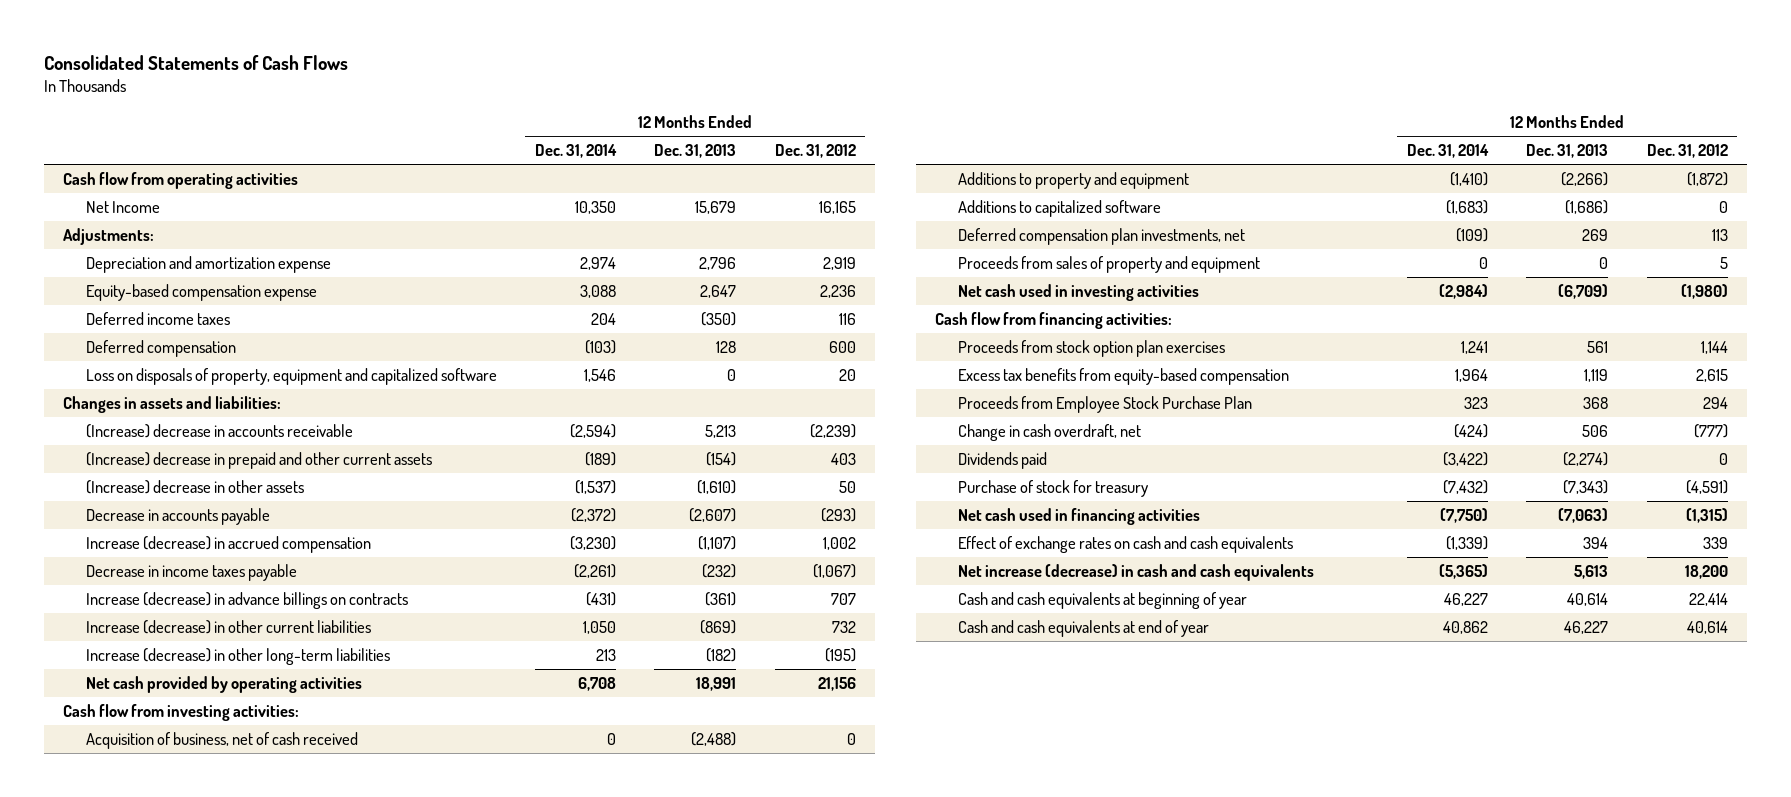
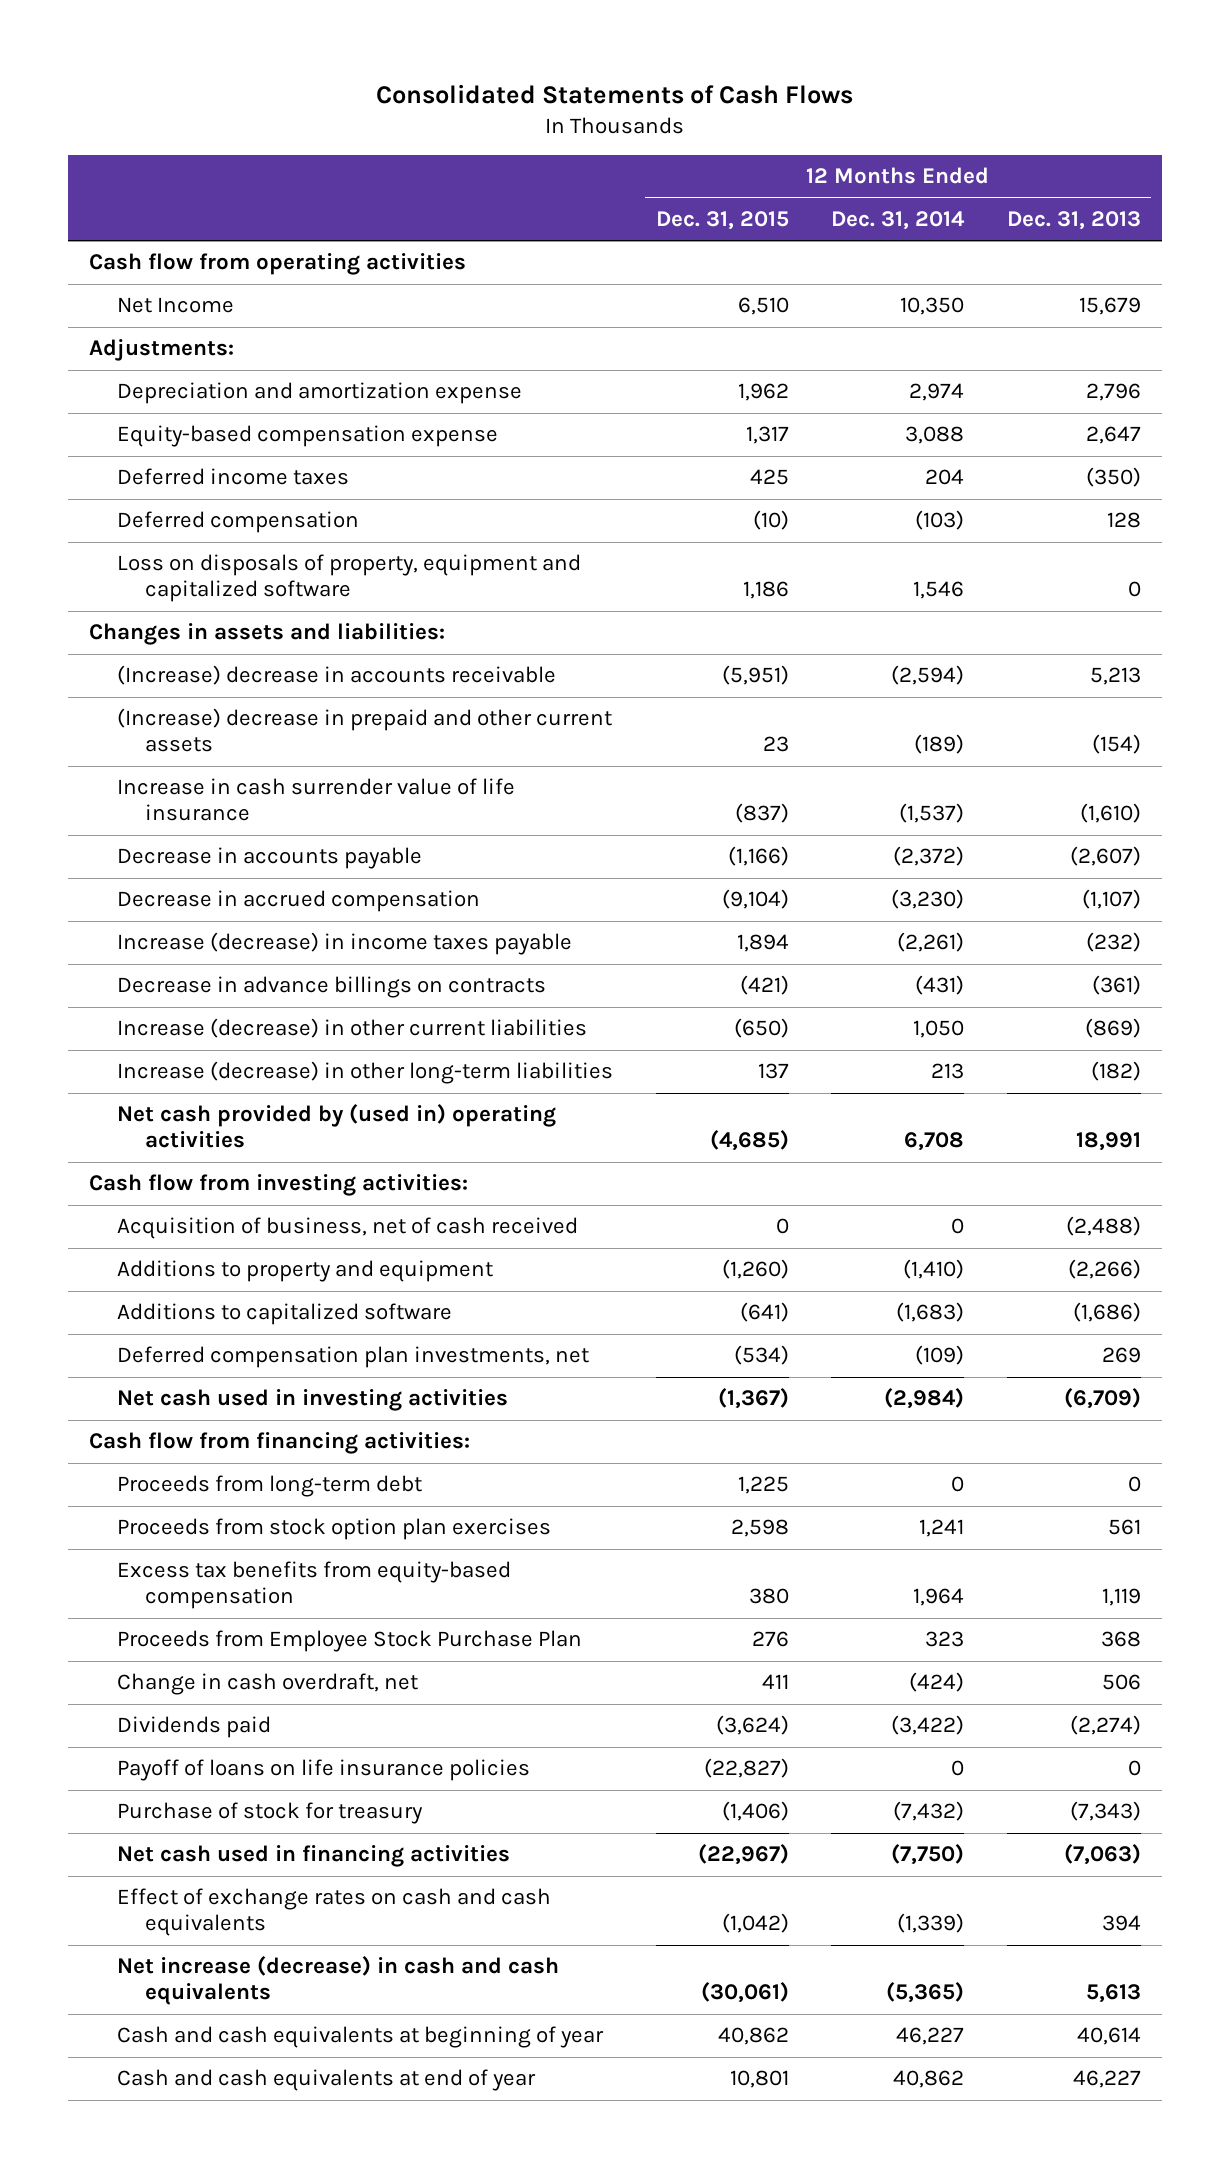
[774,144,856,159] Dec. 31, 2012 -> none
none -> [655,210,789,230] Dec. 31, 2015
[85,479,304,494] (Increase) decrease in other assets -> [117,778,516,822] Increase in cash surrender value of life insurance
[85,535,371,553] Increase (decrease) in accrued compensation -> [117,890,481,913] Decrease in accrued compensation
[85,563,297,581] Decrease in income taxes payable -> [117,932,573,956] Increase (decrease) in income taxes payable
[85,591,408,609] Increase (decrease) in advance billings on contracts -> [117,976,547,999] Decrease in advance billings on contracts
[85,675,362,693] Net cash provided by operating activities -> [117,1104,557,1149] Net cash provided by (used in) operating activities
[957,255,1260,273] Proceeds from sales of property and equipment -> none
none -> [117,1475,423,1498] Proceeds from long-term debt
none -> [117,1759,531,1782] Payoff of loans on life insurance policies

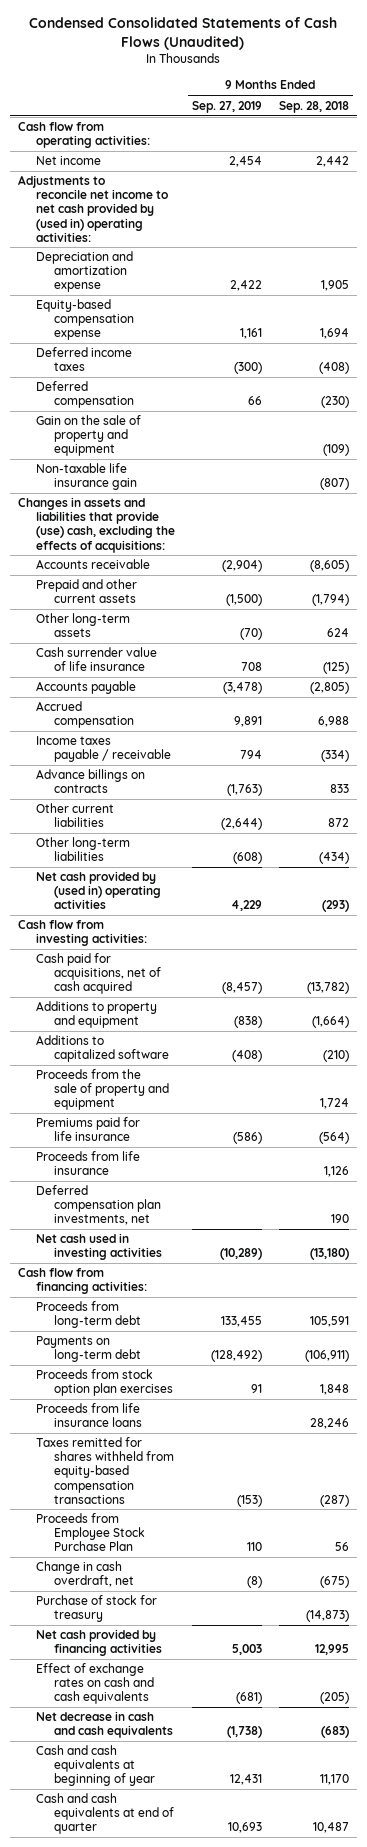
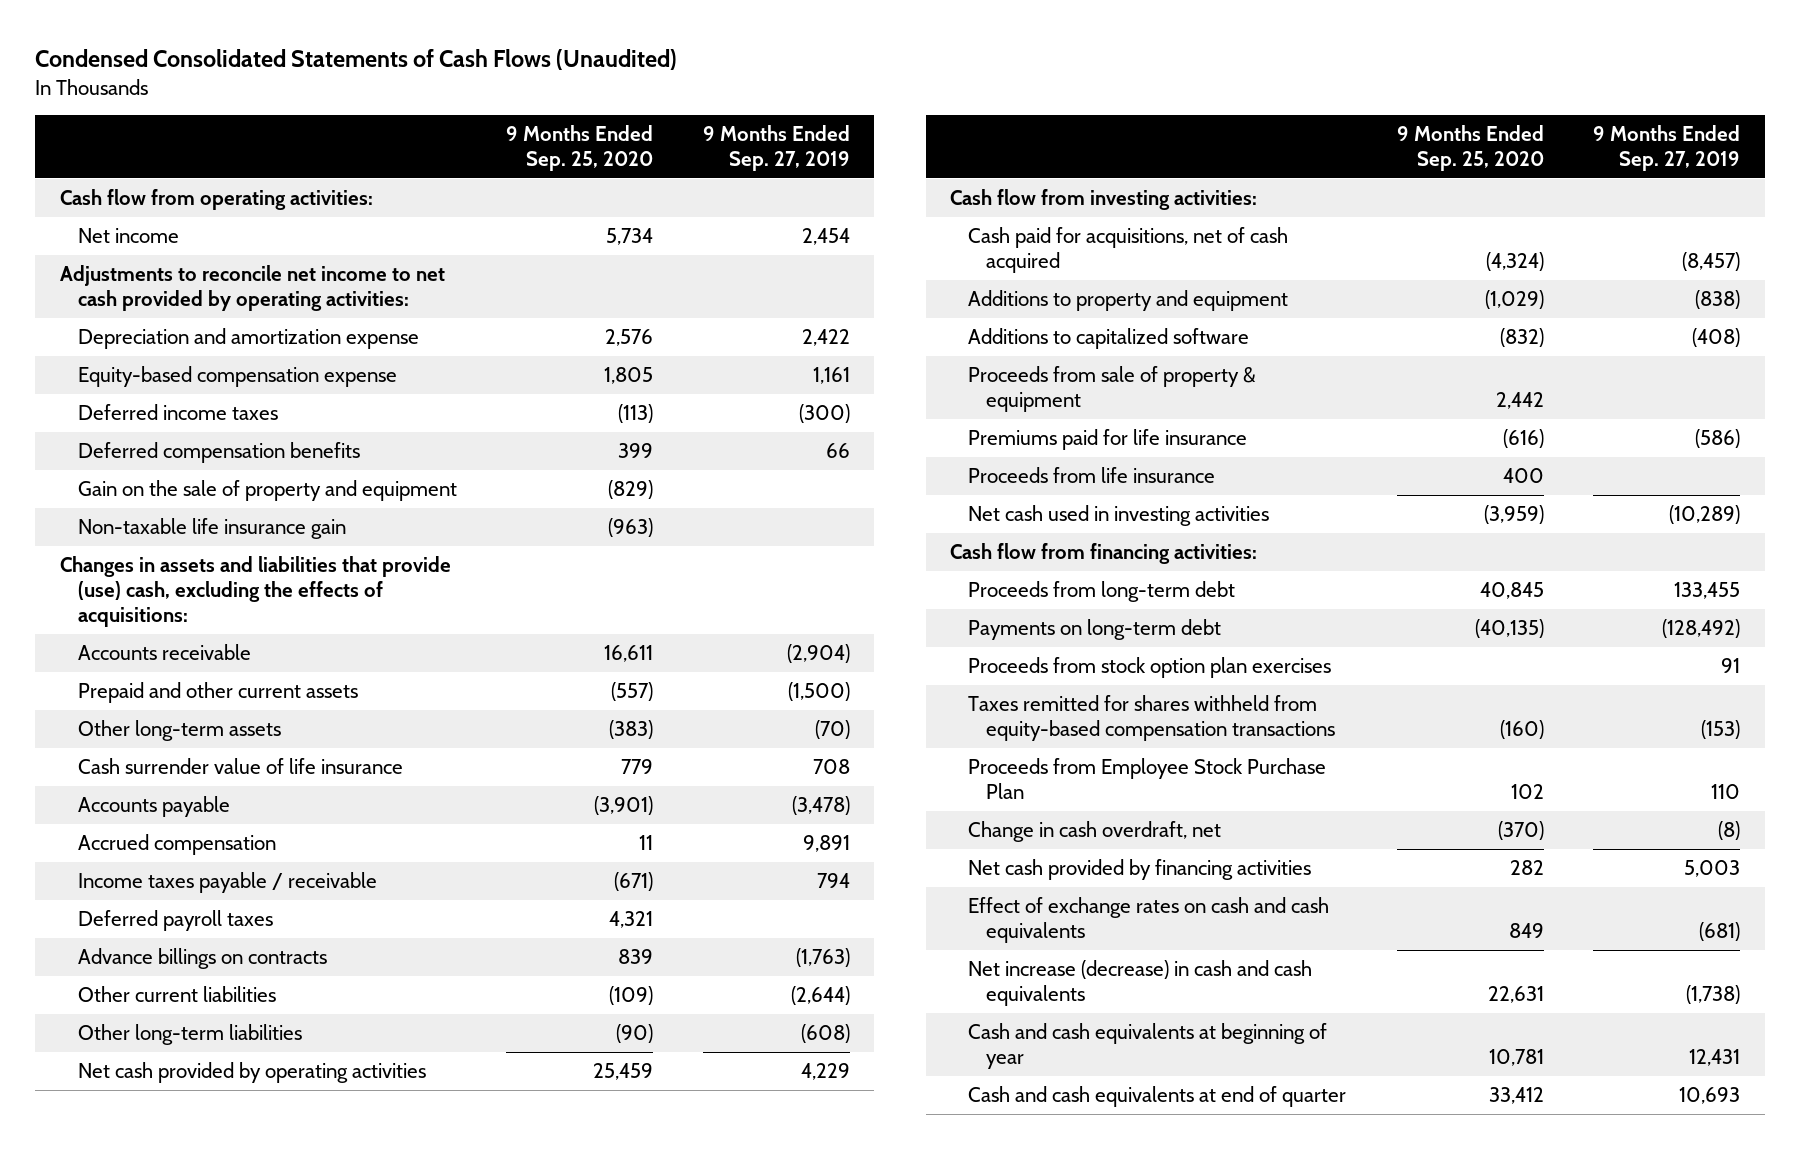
[278,100,349,113] Sep. 28, 2018 -> none
none -> [506,125,654,172] 9 Months Ended Sep. 25, 2020
[18,175,169,242] Adjustments to reconcile net income to net cash provided by (used in) operating activities: -> [59,265,445,312] Adjustments to reconcile net income to net cash provided by operating activities:
[36,381,135,409] Deferred compensation -> [77,442,360,464] Deferred compensation benefits
none -> [77,910,273,932] Deferred payroll taxes
[36,871,162,910] Net cash provided by (used in) operating activities -> [77,1062,426,1084] Net cash provided by operating activities
[36,1069,170,1111] Proceeds from the sale of property and equipment -> [968,366,1257,413] Proceeds from sale of property & equipment
[36,1185,162,1226] Deferred compensation plan investments, net -> none
[36,1403,143,1428] Proceeds from life insurance loans -> none
[36,1595,158,1623] Purchase of stock for treasury -> none
[36,1711,174,1739] Net decrease in cash and cash equivalents -> [968,960,1313,1007] Net increase (decrease) in cash and cash equivalents

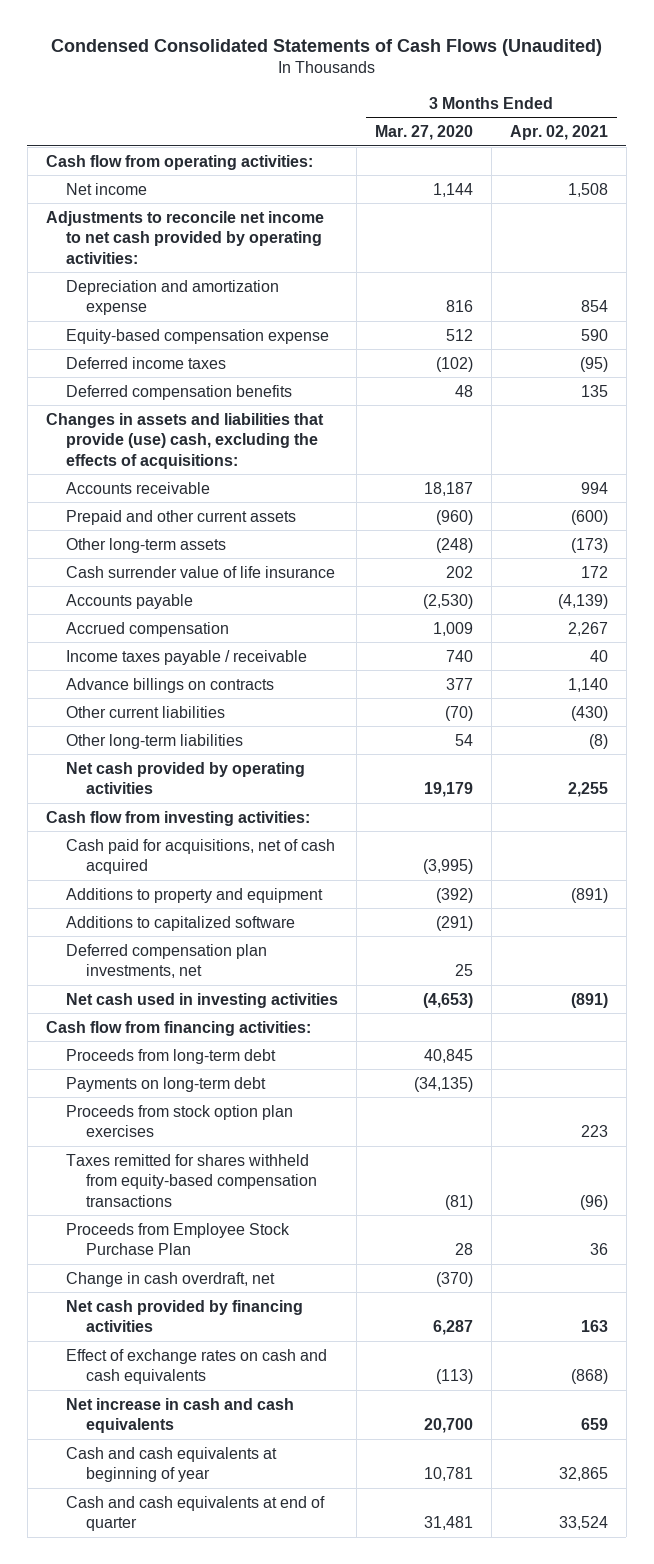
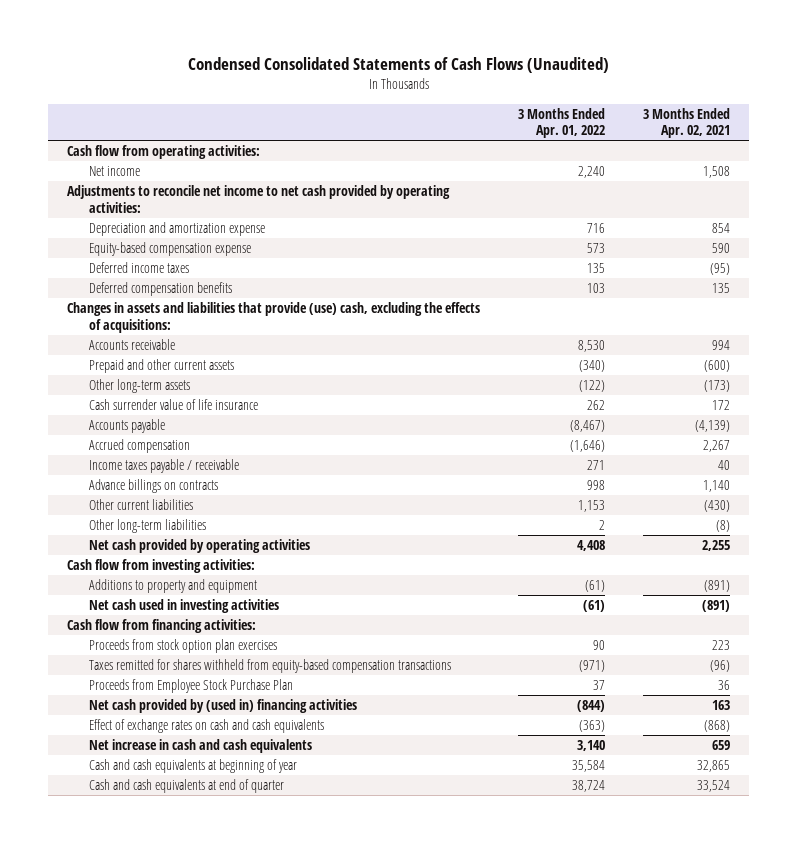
[374,124,473,140] Mar. 27, 2020 -> none
none -> [518,107,606,139] 3 Months Ended Apr. 01, 2022
[65,838,335,875] Cash paid for acquisitions, net of cash acquired -> none
[65,915,295,931] Additions to capitalized software -> none
[65,943,267,979] Deferred compensation plan investments, net -> none
[65,1048,276,1064] Proceeds from long-term debt -> none
[65,1076,266,1092] Payments on long-term debt -> none
[65,1271,275,1287] Change in cash overdraft, net -> none
[65,1299,303,1333] Net cash provided by financing activities -> [88,699,357,714] Net cash provided by (used in) financing activities

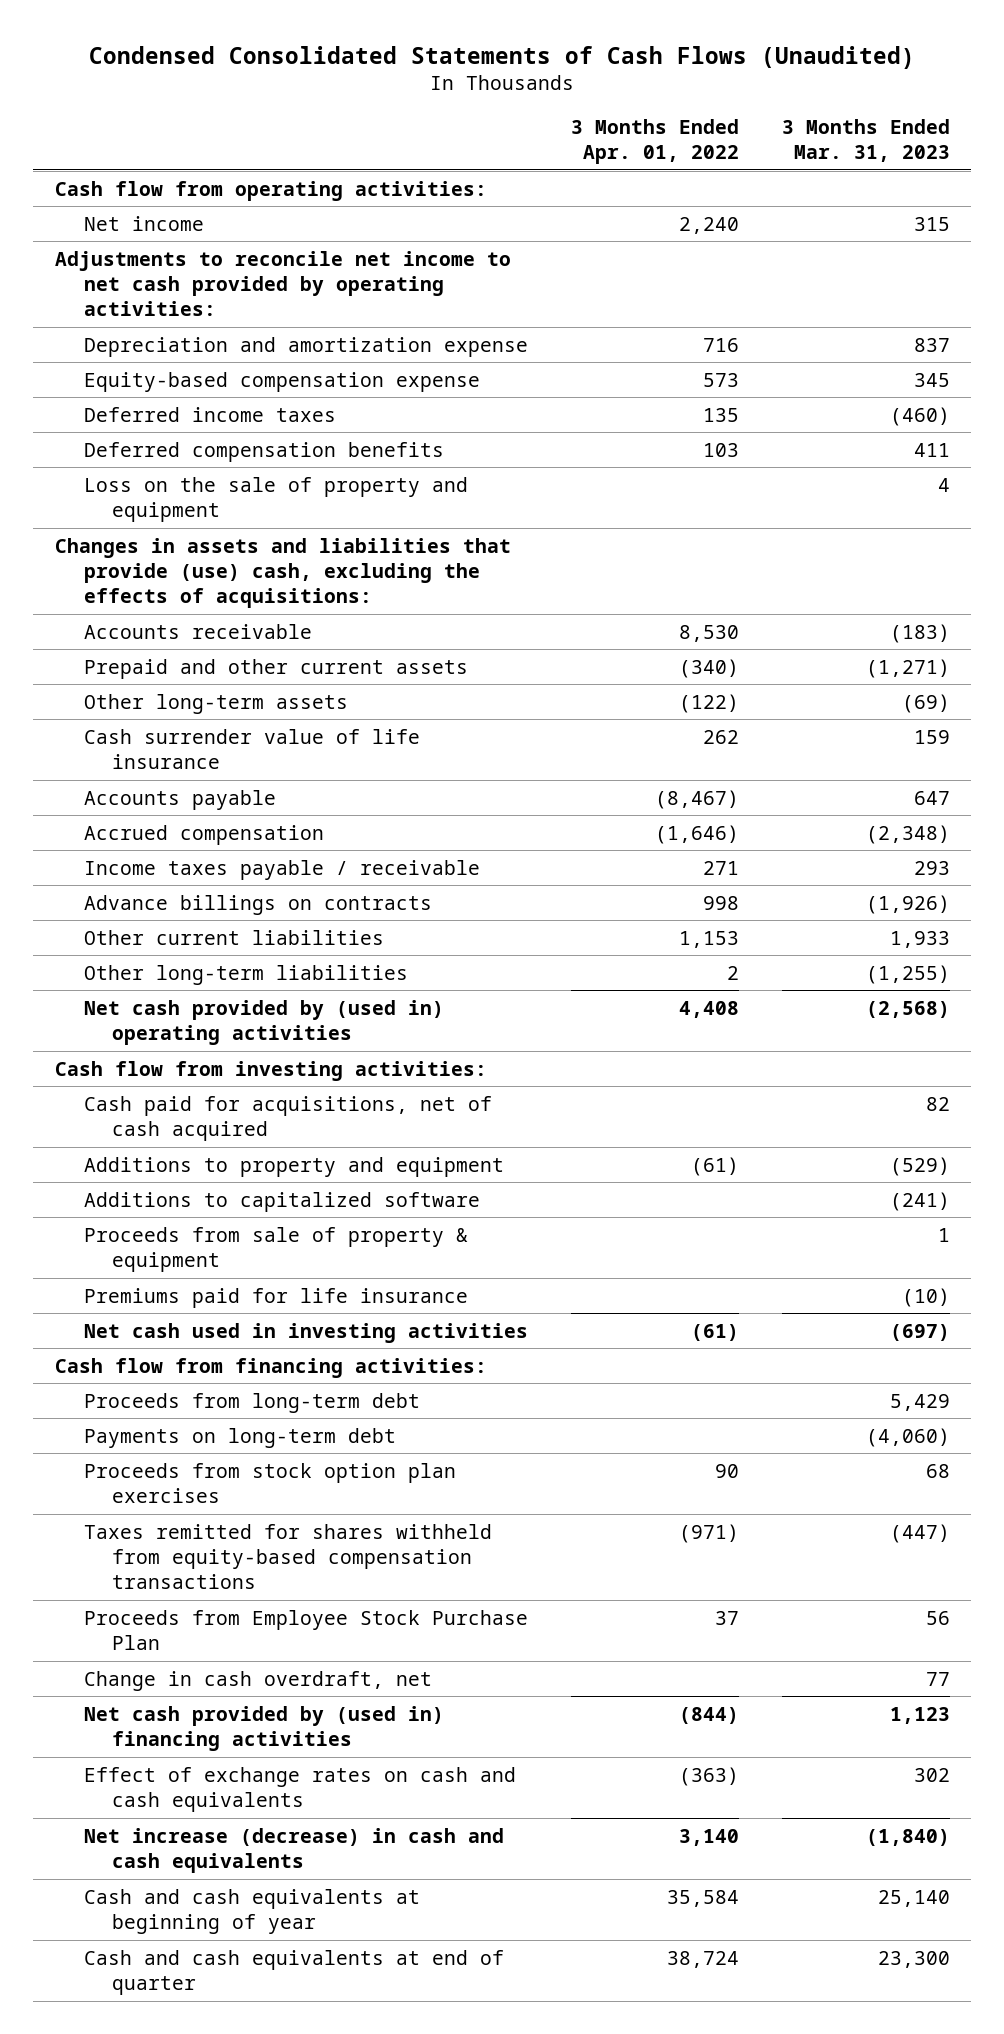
[642,107,730,139] 3 Months Ended Apr. 02, 2021 -> none
none -> [781,118,950,163] 3 Months Ended Mar. 31, 2023
none -> [83,476,468,522] Loss on the sale of property and equipment
[88,539,310,554] Net cash provided by operating activities -> [83,999,444,1045] Net cash provided by (used in) operating activities
none -> [83,1095,492,1141] Cash paid for acquisitions, net of cash acquired
none -> [83,1191,480,1212] Additions to capitalized software
none -> [83,1226,468,1272] Proceeds from sale of property & equipment
none -> [83,1287,468,1308] Premiums paid for life insurance
none -> [83,1392,420,1413] Proceeds from long-term debt
none -> [83,1427,396,1448] Payments on long-term debt
none -> [83,1670,432,1691] Change in cash overdraft, net
[88,739,312,754] Net increase in cash and cash equivalents -> [83,1827,504,1873] Net increase (decrease) in cash and cash equivalents

